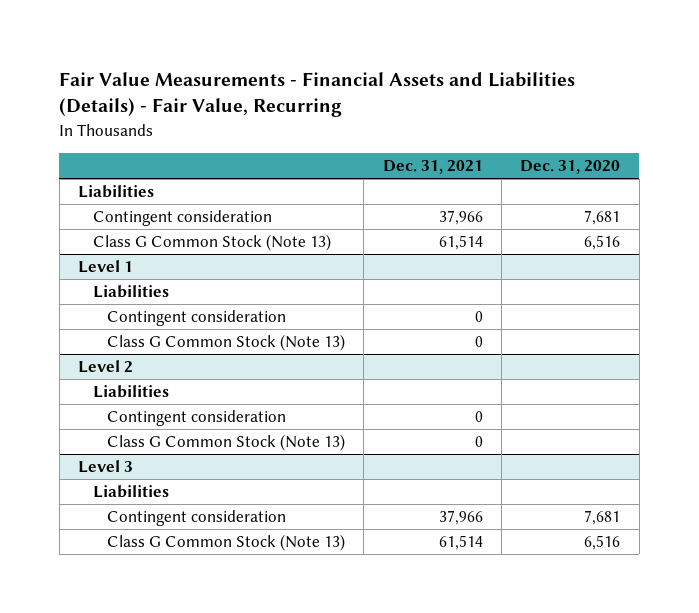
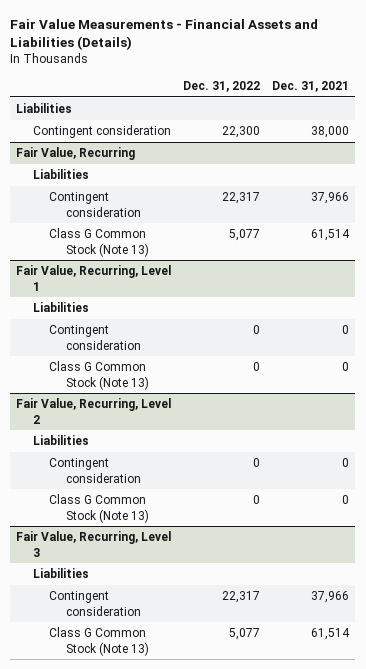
[59,71,576,118] Fair Value Measurements - Financial Assets and Liabilities (Details) - Fair Value, Recurring -> [10,18,319,50] Fair Value Measurements - Financial Assets and Liabilities (Details)
[520,159,621,174] Dec. 31, 2020 -> none
none -> [183,80,261,92] Dec. 31, 2022
none -> [32,125,171,139] Contingent consideration
none -> [16,147,136,161] Fair Value, Recurring
none -> [32,169,89,180] Liabilities
[78,260,134,274] Level 1 -> none
none -> [16,265,172,291] Fair Value, Recurring, Level 1
[78,360,134,374] Level 2 -> none
none -> [16,398,172,424] Fair Value, Recurring, Level 2
[78,460,134,474] Level 3 -> none
none -> [16,531,172,557] Fair Value, Recurring, Level 3

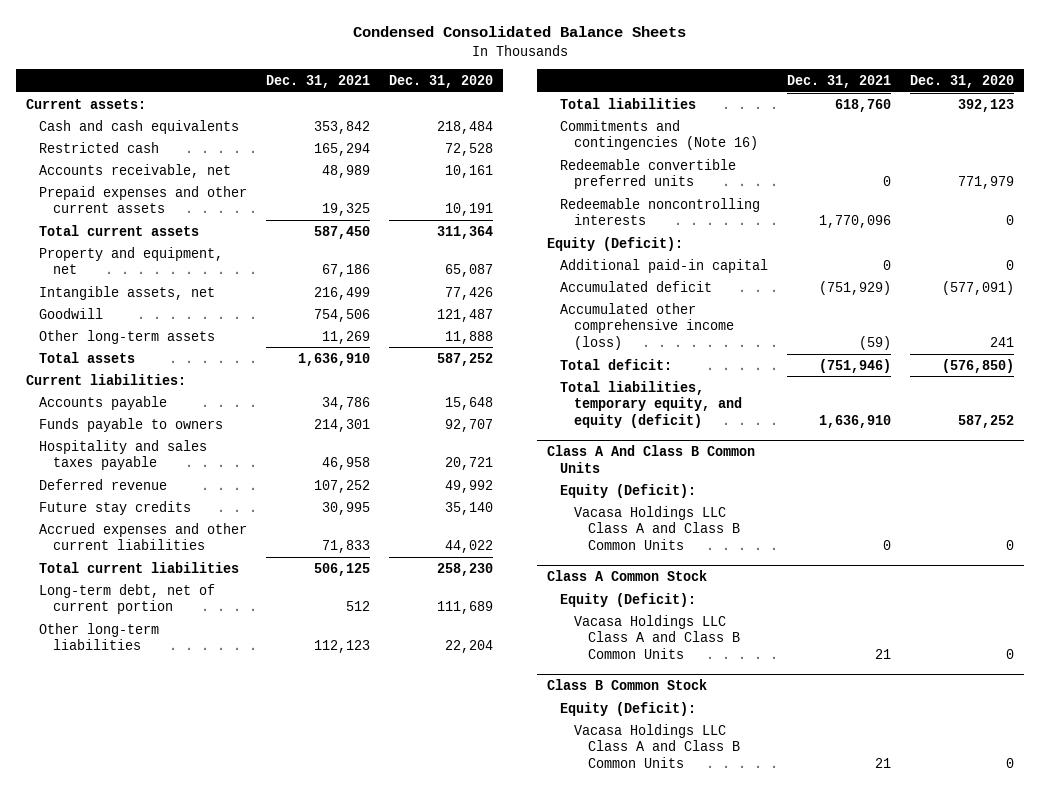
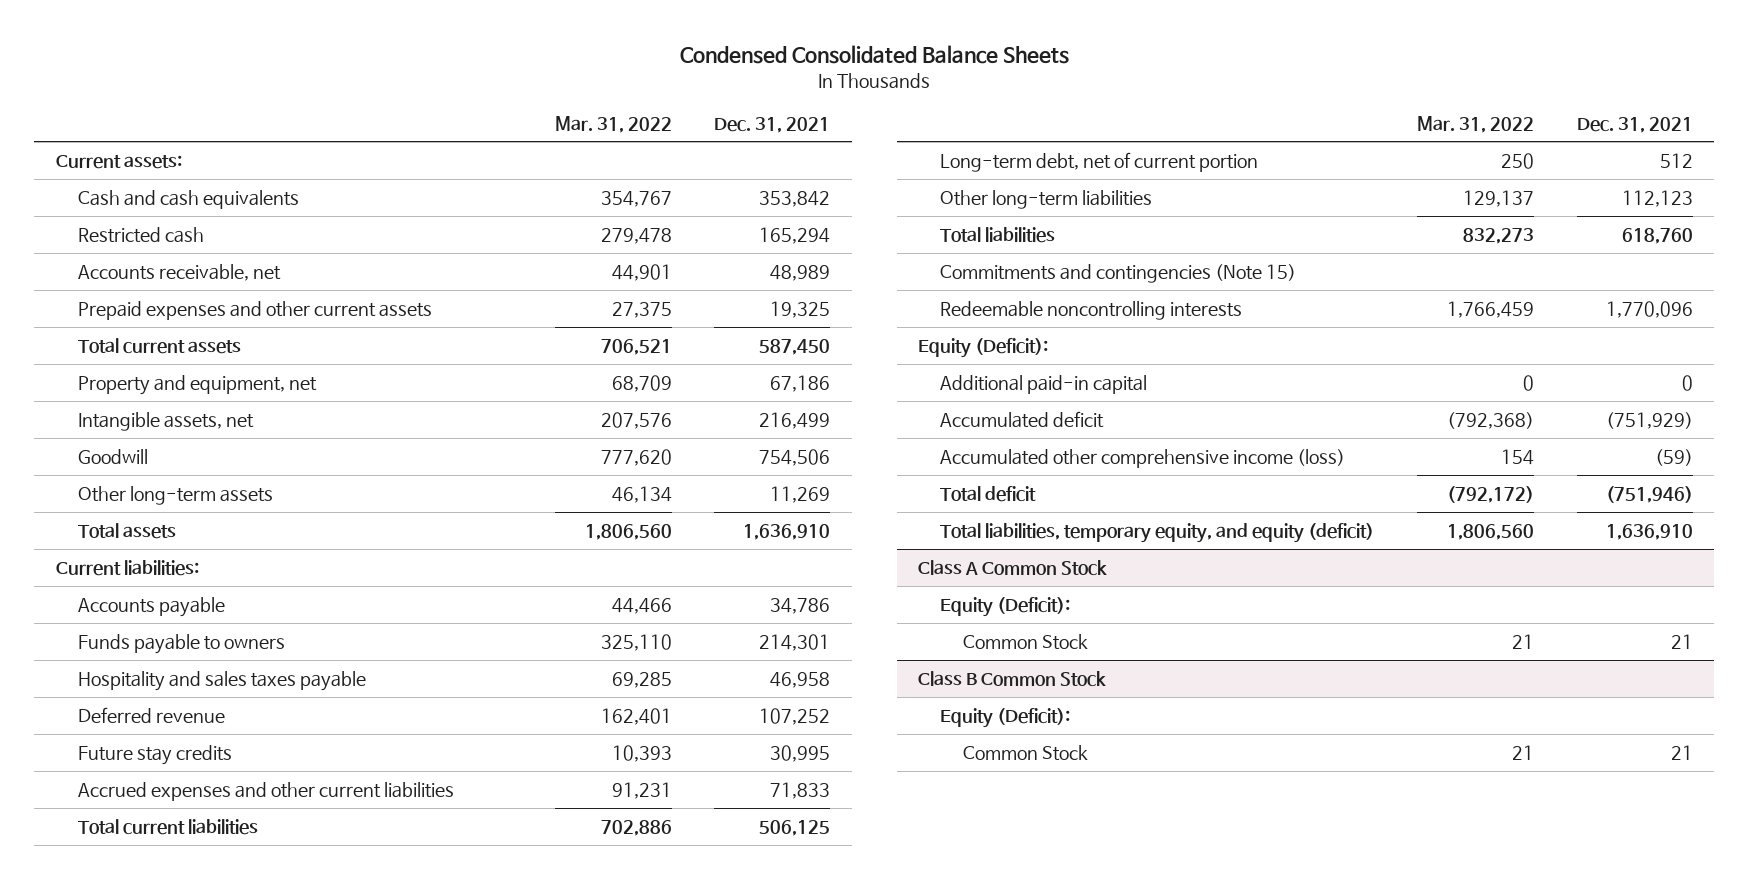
[389,74,494,88] Dec. 31, 2020 -> none
none -> [554,115,672,133] Mar. 31, 2022
[560,158,737,190] Redeemable convertible preferred units -> none
[560,119,758,151] Commitments and contingencies (Note 16) -> [940,263,1297,283] Commitments and contingencies (Note 15)
[560,358,673,370] Total deficit: -> [940,485,1037,502] Total deficit
[546,445,755,473] Class A And Class B Common Units -> none
[560,483,697,498] Equity (Deficit): -> none
[573,505,740,551] Vacasa Holdings LLC Class A and Class B Common Units -> none
[573,614,740,660] Vacasa Holdings LLC Class A and Class B Common Units -> [962,633,1088,650] Common Stock
[573,723,740,769] Vacasa Holdings LLC Class A and Class B Common Units -> [962,744,1088,761] Common Stock

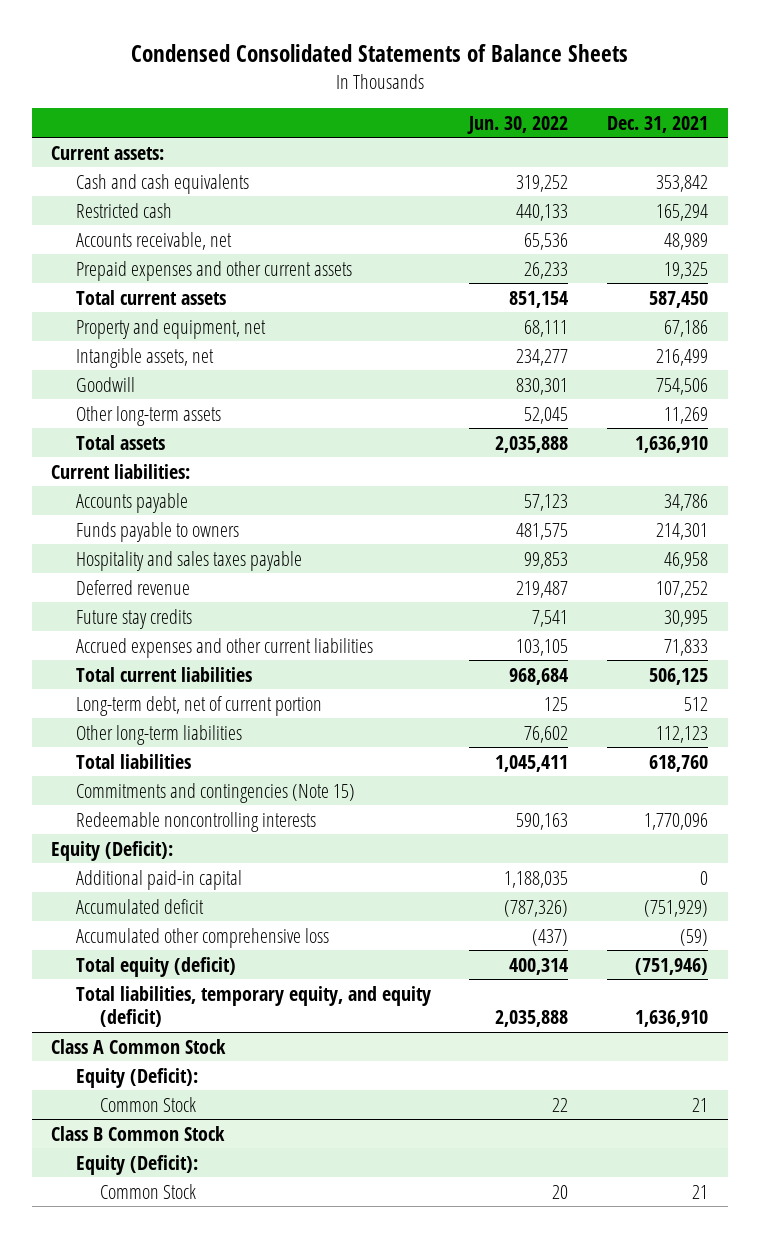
[680,45,1070,65] Condensed Consolidated Balance Sheets -> [130,44,628,63] Condensed Consolidated Statements of Balance Sheets
[554,115,672,133] Mar. 31, 2022 -> none
none -> [467,115,569,134] Jun. 30, 2022
[940,448,1346,468] Accumulated other comprehensive income (loss) -> [75,927,329,948] Accumulated other comprehensive loss
[940,485,1037,502] Total deficit -> [75,956,236,977] Total equity (deficit)

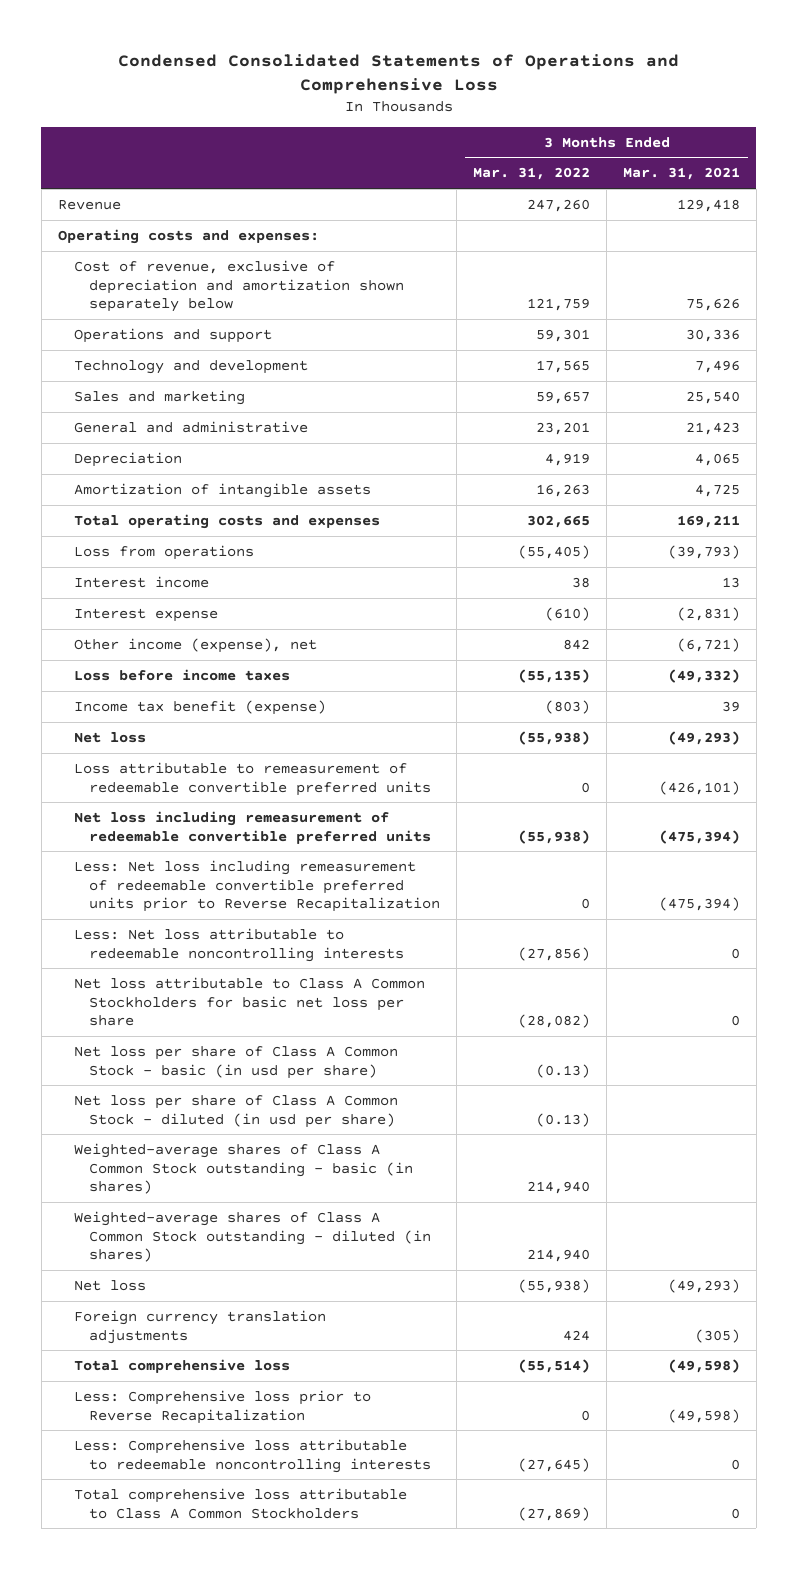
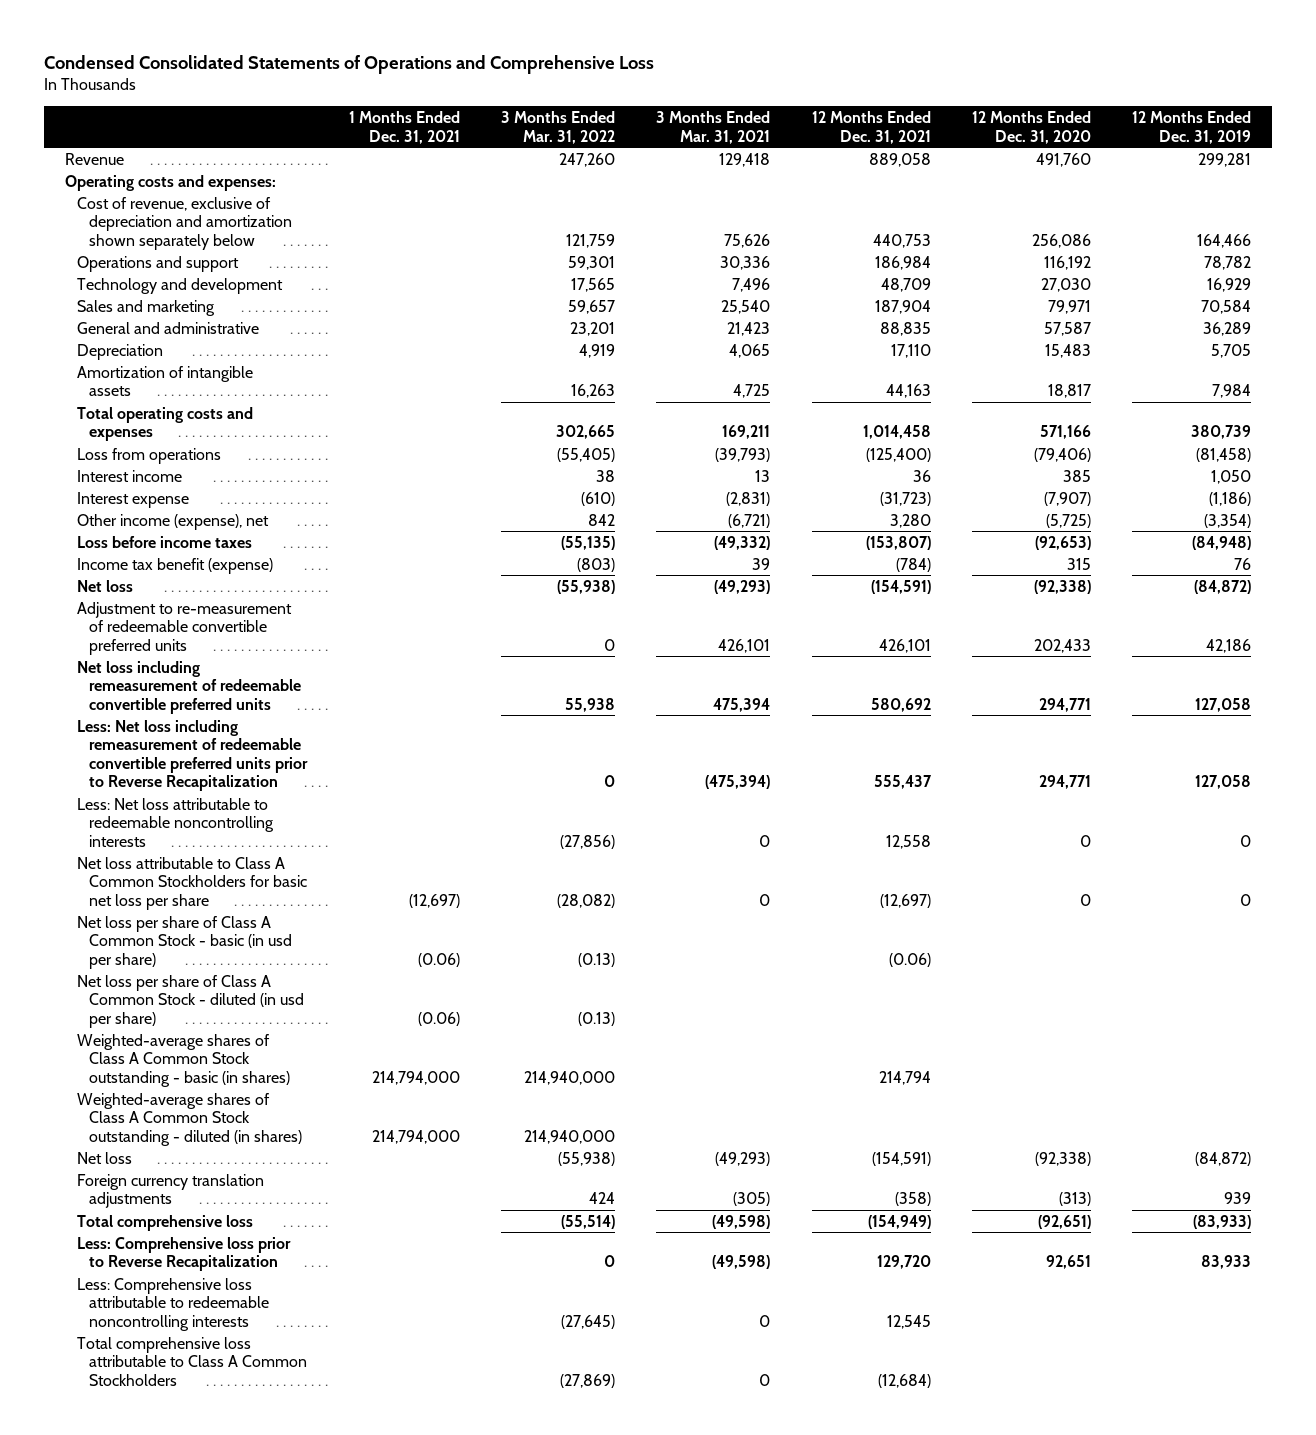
none -> [348,111,460,144] 1 Months Ended Dec. 31, 2021
none -> [811,111,931,144] 12 Months Ended Dec. 31, 2021
none -> [971,111,1091,144] 12 Months Ended Dec. 31, 2020
none -> [1132,111,1252,144] 12 Months Ended Dec. 31, 2019
[73,761,432,796] Loss attributable to remeasurement of redeemable convertible preferred units -> [77,601,293,655] Adjustment to re-measurement of redeemable convertible preferred units
[658,780,740,795] (426,101) -> [718,638,771,653] 426,101
[518,829,591,844] (55,938) -> [564,697,615,712] 55,938
[658,829,740,844] (475,394) -> [713,697,771,712] 475,394
[527,1181,591,1195] 214,940 -> [523,1070,615,1085] 214,940,000
[527,1249,591,1263] 214,940 -> [523,1129,615,1144] 214,940,000

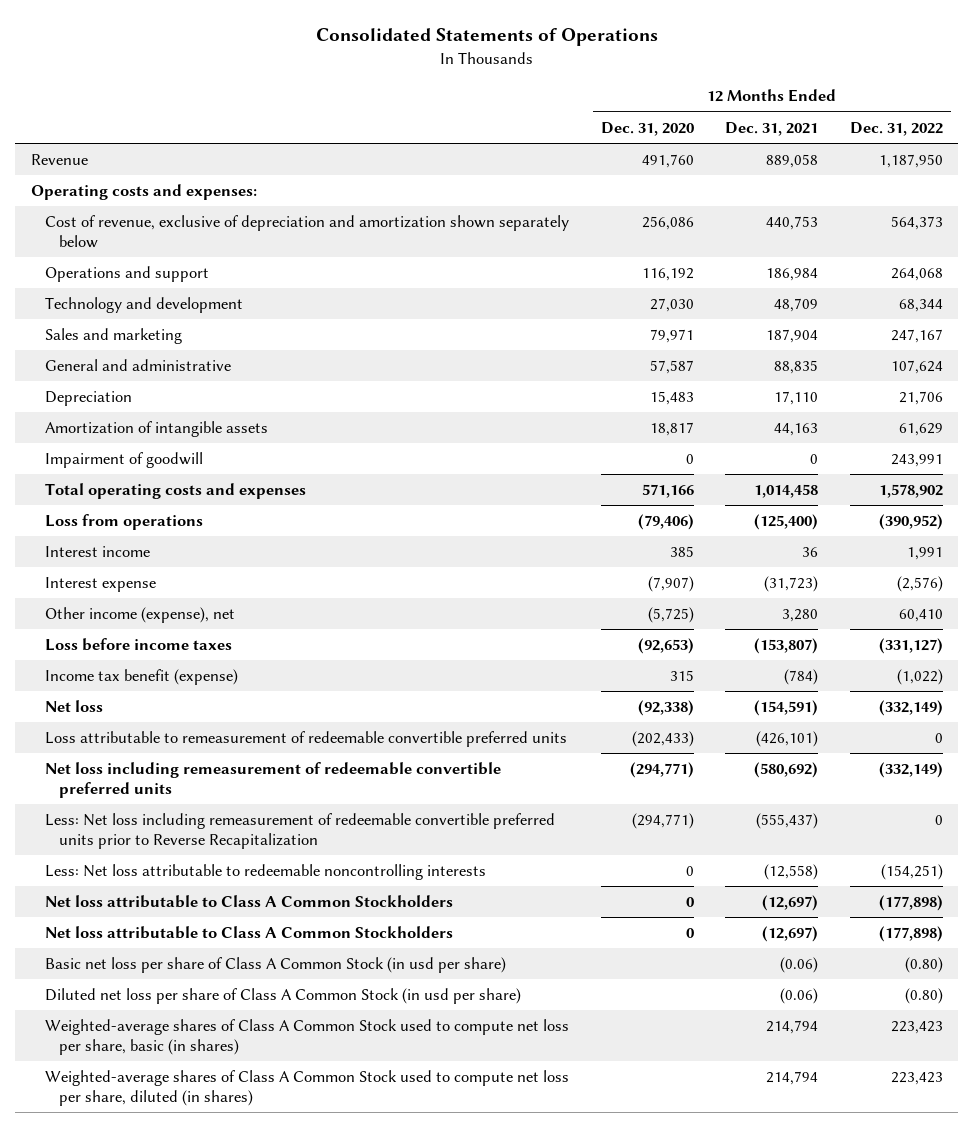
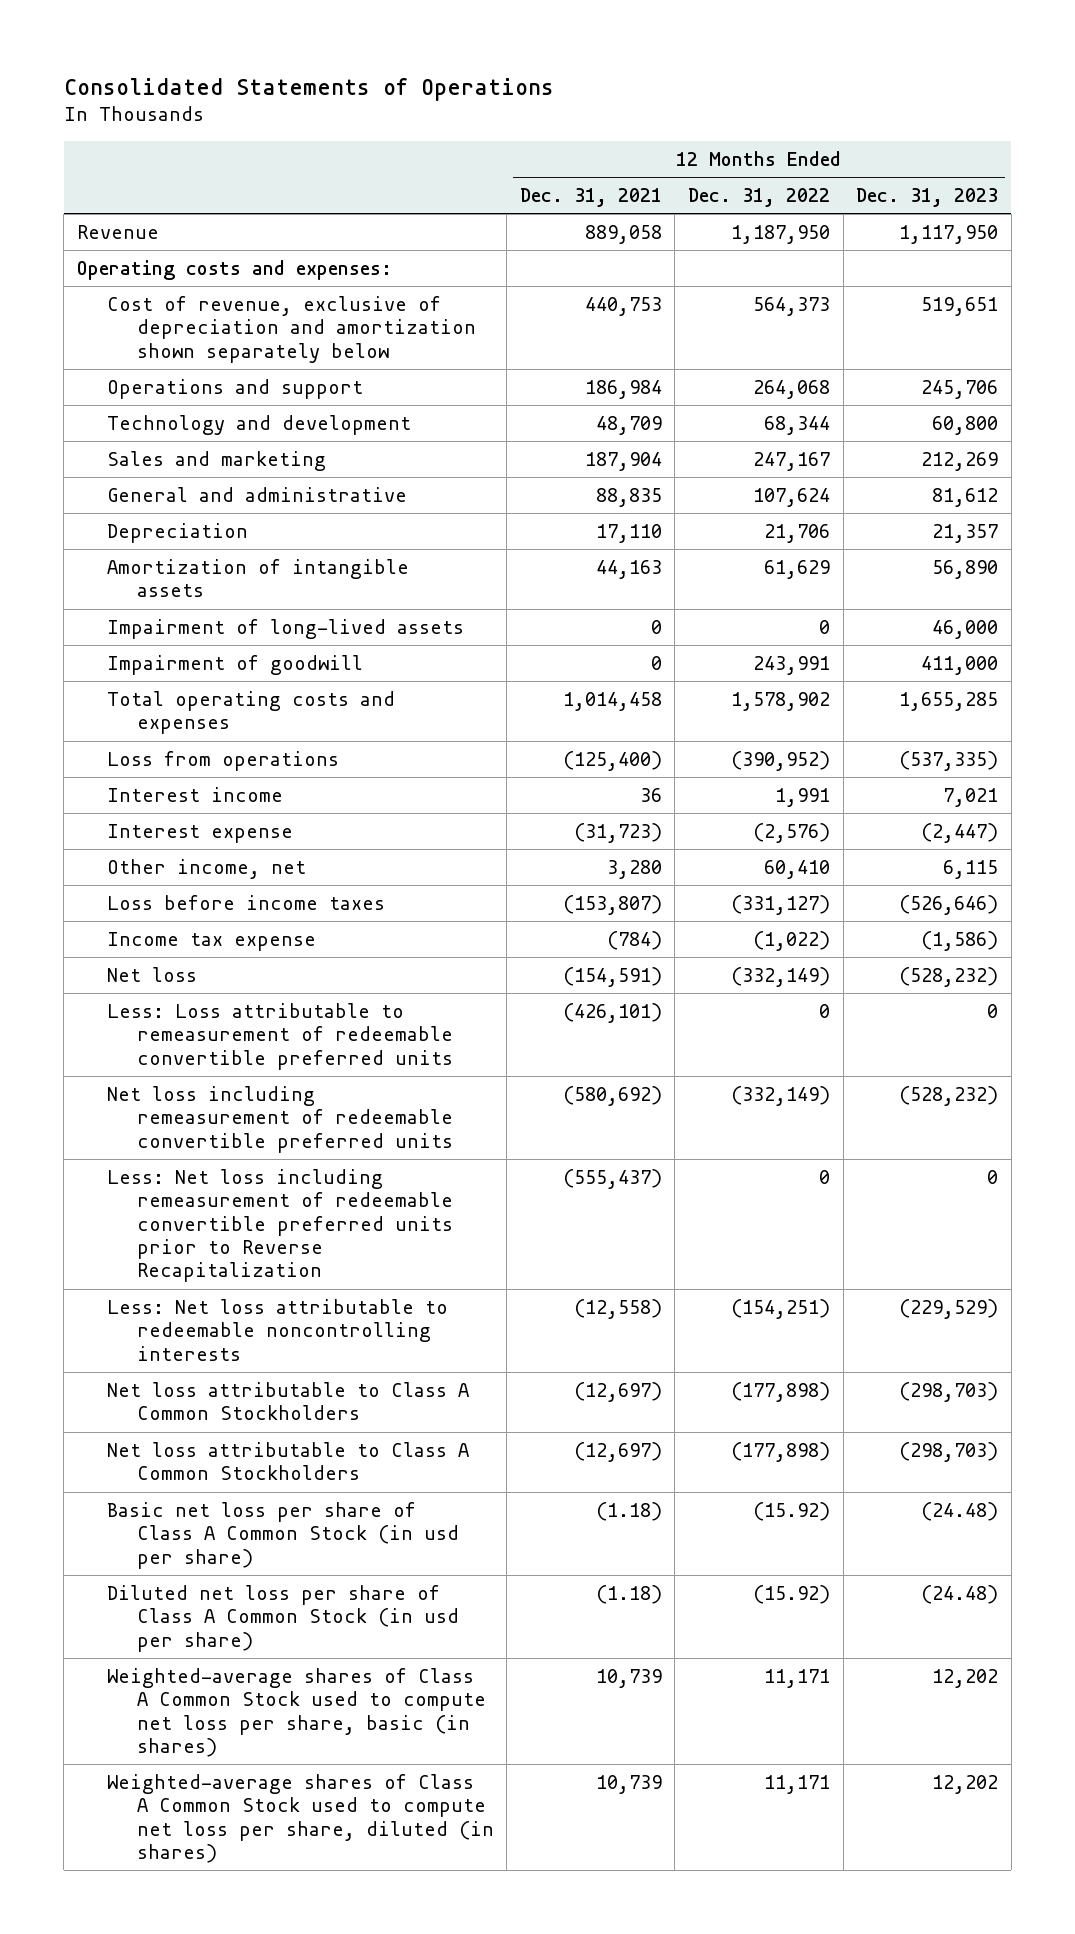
[600,121,694,136] Dec. 31, 2020 -> none
none -> [856,188,999,208] Dec. 31, 2023
none -> [106,618,464,639] Impairment of long-lived assets
[44,607,235,624] Other income (expense), net -> [106,858,306,879] Other income, net
[44,669,238,686] Income tax benefit (expense) -> [106,931,316,951] Income tax expense
[44,731,567,748] Loss attributable to remeasurement of redeemable convertible preferred units -> [106,1002,453,1070] Less: Loss attributable to remeasurement of redeemable convertible preferred units
[780,957,819,974] (0.06) -> [595,1501,662,1521] (1.18)
[904,957,943,974] (0.80) -> [753,1501,831,1521] (15.92)
[780,988,819,1005] (0.06) -> [595,1584,662,1604] (1.18)
[904,988,943,1005] (0.80) -> [753,1584,831,1604] (15.92)
[766,1020,819,1035] 214,794 -> [595,1668,662,1688] 10,739
[890,1021,943,1035] 223,423 -> [764,1668,831,1688] 11,171
[766,1071,819,1086] 214,794 -> [595,1774,662,1794] 10,739
[890,1072,943,1086] 223,423 -> [764,1774,831,1794] 11,171

